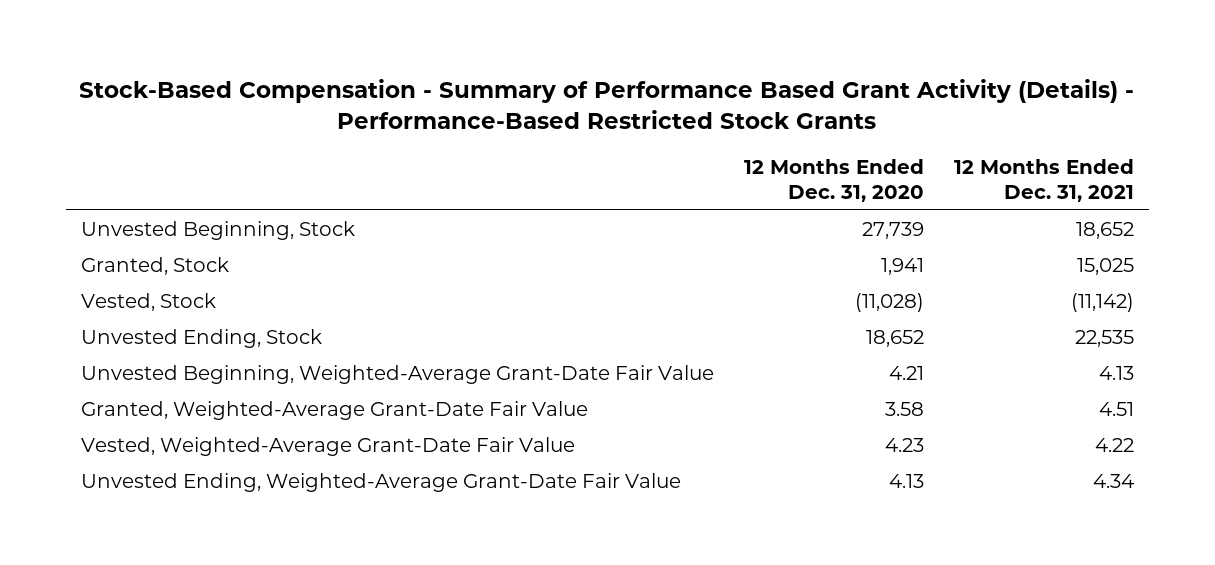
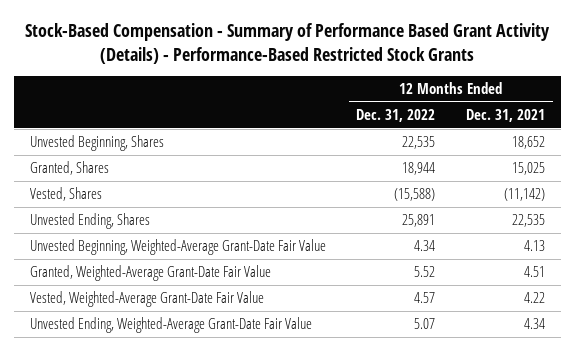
[743,159,924,202] 12 Months Ended Dec. 31, 2020 -> none
none -> [356,109,436,123] Dec. 31, 2022
[81,221,356,241] Unvested Beginning, Stock -> [29,135,164,152] Unvested Beginning, Shares
[81,257,230,276] Granted, Stock -> [29,161,109,176] Granted, Shares
[81,293,217,312] Vested, Stock -> [29,187,102,202] Vested, Shares
[81,329,323,349] Unvested Ending, Stock -> [29,213,150,230] Unvested Ending, Shares

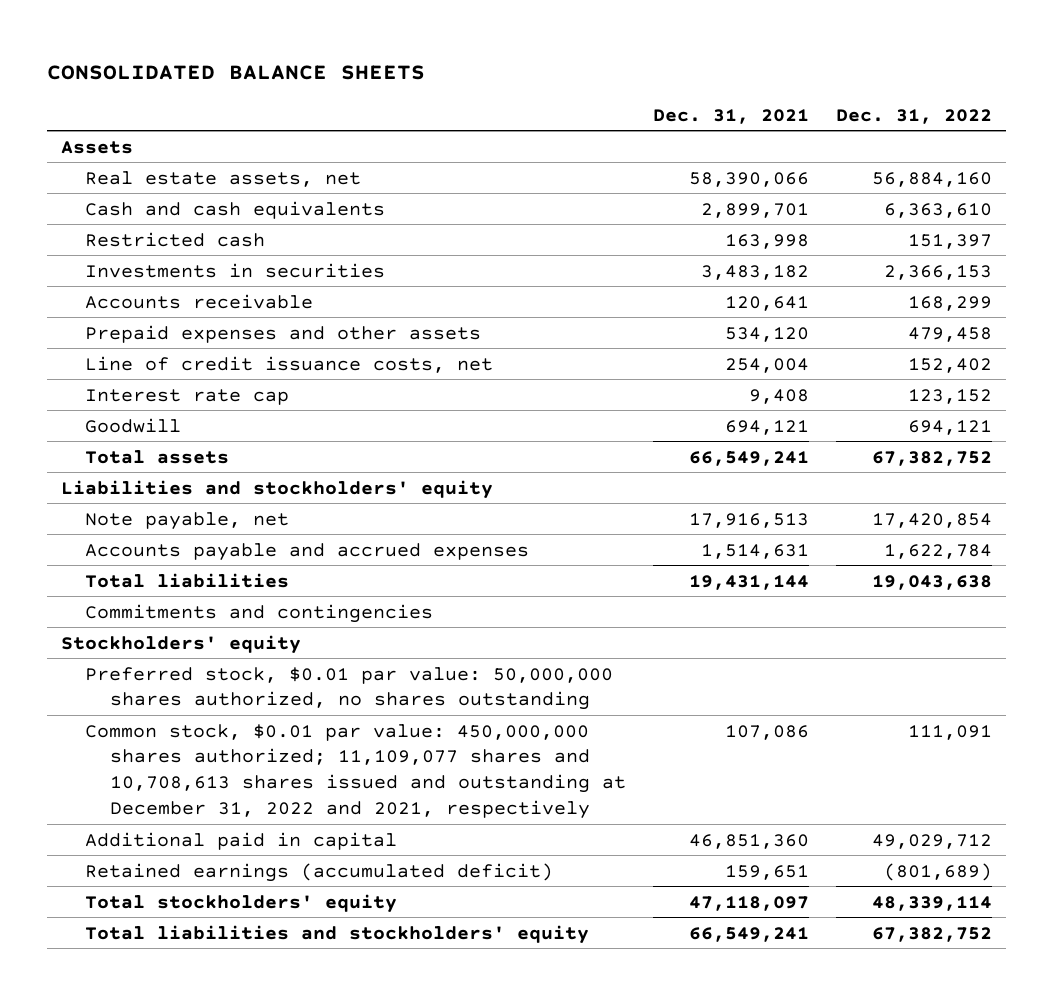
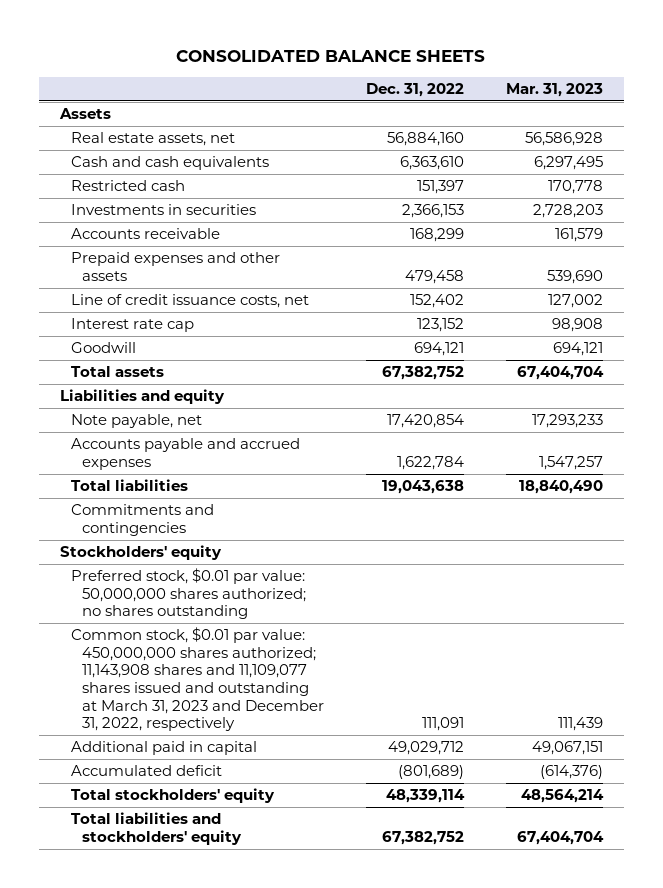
[652,108,809,124] Dec. 31, 2021 -> none
none -> [505,83,603,98] Mar. 31, 2023
[61,479,494,499] Liabilities and stockholders' equity -> [60,389,226,405] Liabilities and equity
[85,666,614,711] Preferred stock, $0.01 par value: 50,000,000 shares authorized, no shares outstanding -> [70,568,306,620] Preferred stock, $0.01 par value: 50,000,000 shares authorized; no shares outstanding
[85,723,626,819] Common stock, $0.01 par value: 450,000,000 shares authorized; 11,109,077 shares and 10,708,613 shares issued and outstanding at December 31, 2022 and 2021, respectively -> [70,627,324,732] Common stock, $0.01 par value: 450,000,000 shares authorized; 11,143,908 shares and 11,109,077 shares issued and outstanding at March 31, 2023 and December 31, 2022, respectively
[85,862,554,882] Retained earnings (accumulated deficit) -> [70,765,222,777] Accumulated deficit

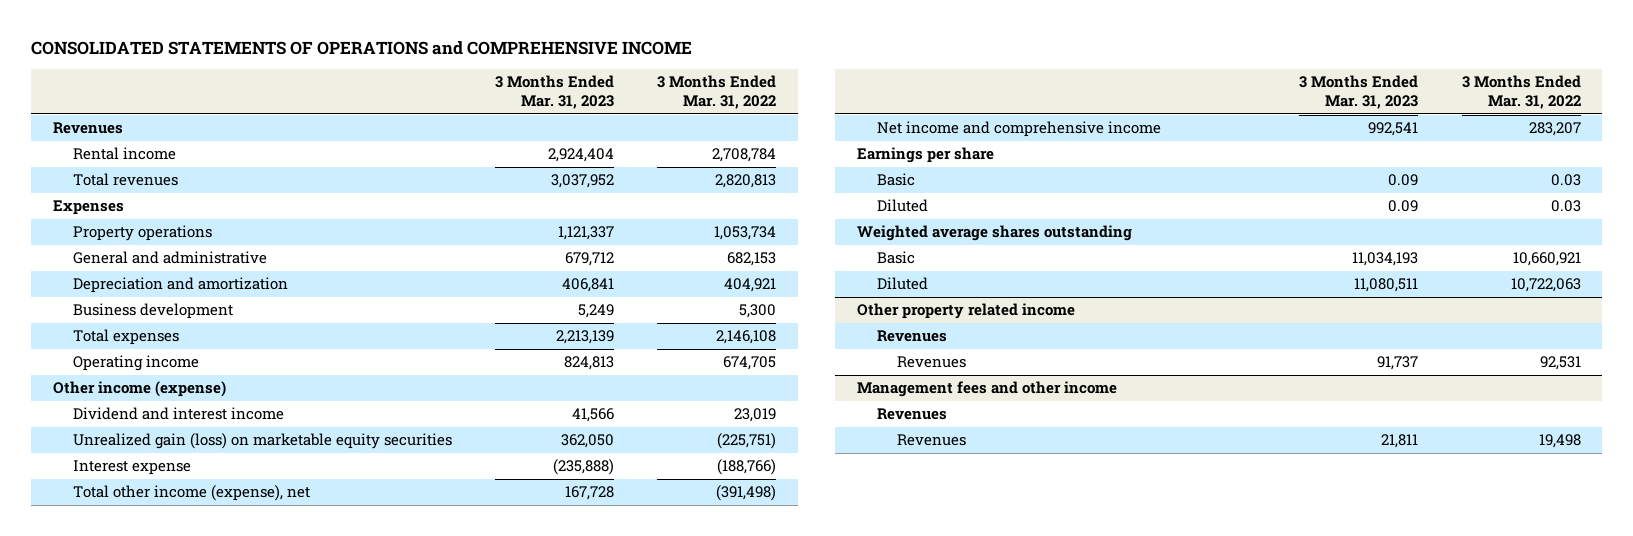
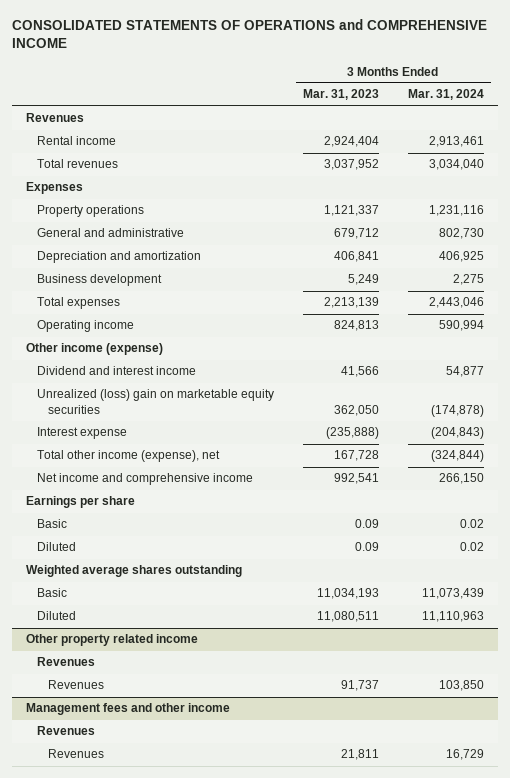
[657,74,777,110] 3 Months Ended Mar. 31, 2022 -> none
none -> [407,89,484,101] Mar. 31, 2024
[72,433,452,450] Unrealized gain (loss) on marketable equity securities -> [36,389,274,414] Unrealized (loss) gain on marketable equity securities

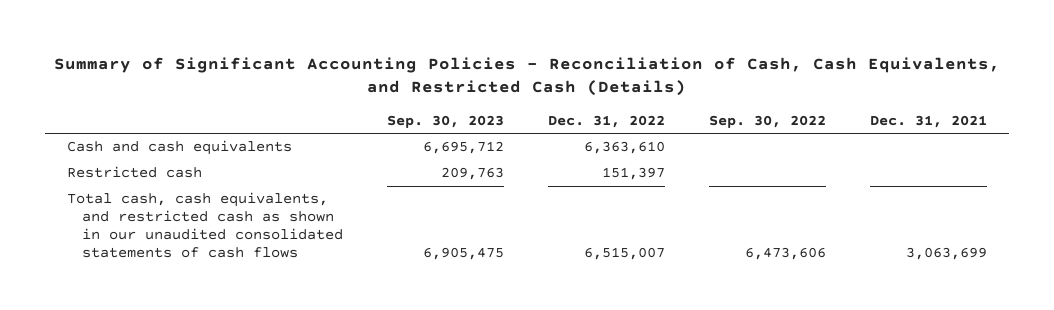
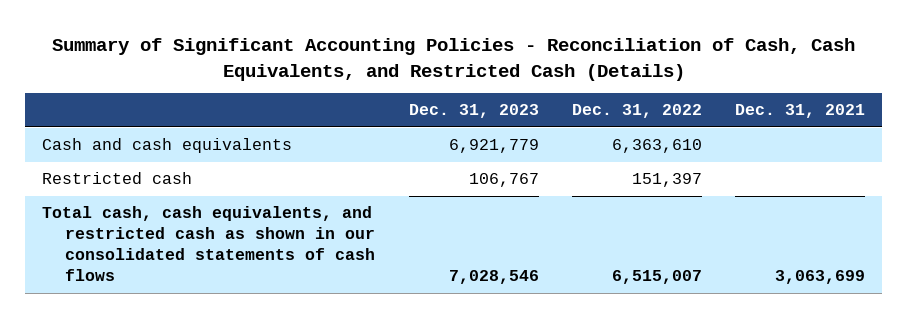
[387,115,505,129] Sep. 30, 2023 -> none
[709,115,827,129] Sep. 30, 2022 -> none
none -> [408,104,539,119] Dec. 31, 2023
[66,192,344,259] Total cash, cash equivalents, and restricted cash as shown in our unaudited consolidated statements of cash flows -> [41,206,376,282] Total cash, cash equivalents, and restricted cash as shown in our consolidated statements of cash flows

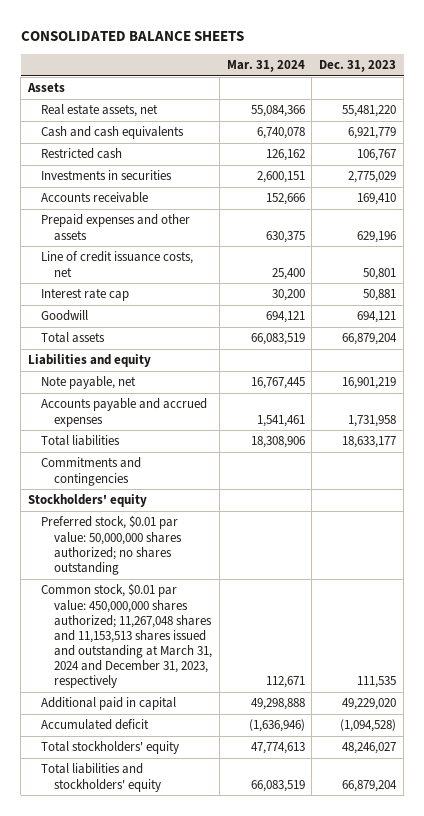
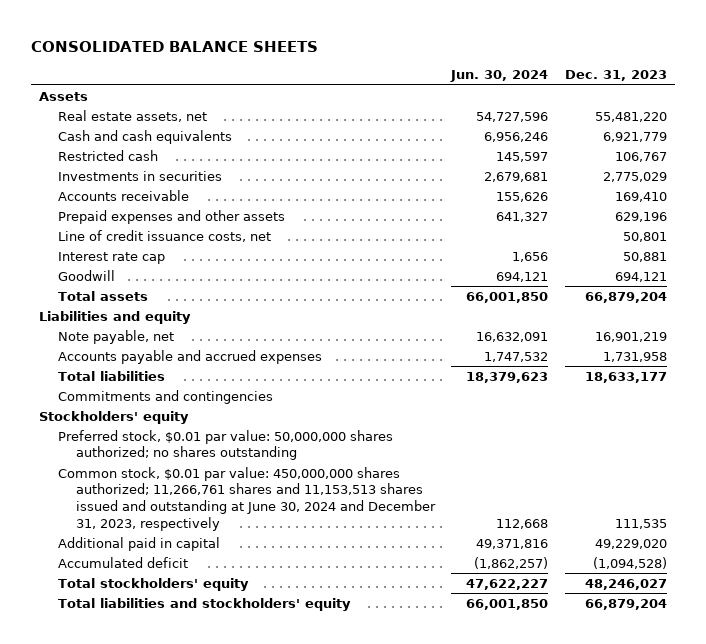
[226,60,305,73] Mar. 31, 2024 -> none
none -> [450,70,549,83] Jun. 30, 2024
[40,583,212,689] Common stock, $0.01 par value: 450,000,000 shares authorized; 11,267,048 shares and 11,153,513 shares issued and outstanding at March 31, 2024 and December 31, 2023, respectively -> [57,466,437,531] Common stock, $0.01 par value: 450,000,000 shares authorized; 11,266,761 shares and 11,153,513 shares issued and outstanding at June 30, 2024 and December 31, 2023, respectively

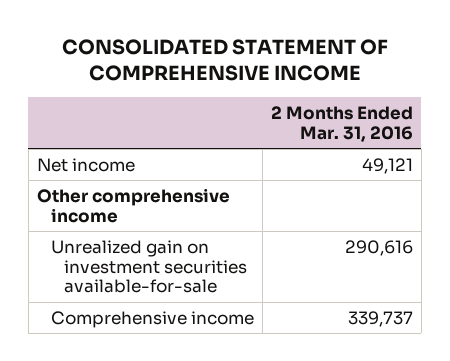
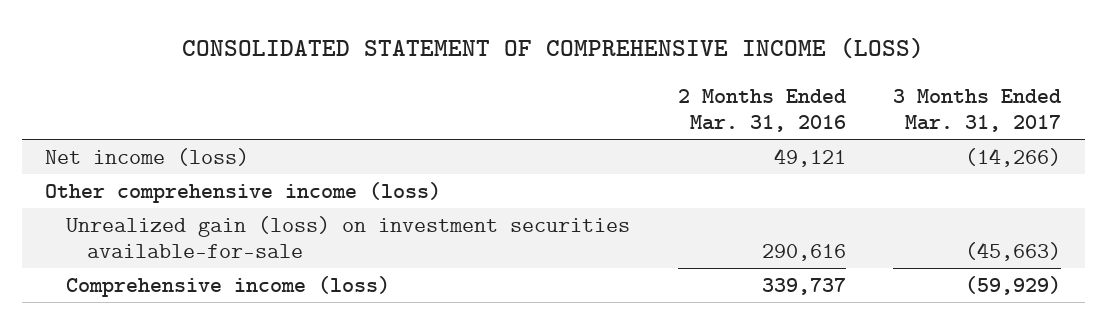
[61,39,388,82] CONSOLIDATED STATEMENT OF COMPREHENSIVE INCOME -> [182,37,925,60] CONSOLIDATED STATEMENT OF COMPREHENSIVE INCOME (LOSS)
none -> [893,88,1062,133] 3 Months Ended Mar. 31, 2017
[36,157,135,172] Net income -> [45,147,250,166] Net income (loss)
[36,187,230,223] Other comprehensive income -> [45,181,442,203] Other comprehensive income (loss)
[50,239,248,294] Unrealized gain on investment securities available-for-sale -> [66,215,631,259] Unrealized gain (loss) on investment securities available-for-sale
[50,310,254,328] Comprehensive income -> [66,275,391,297] Comprehensive income (loss)

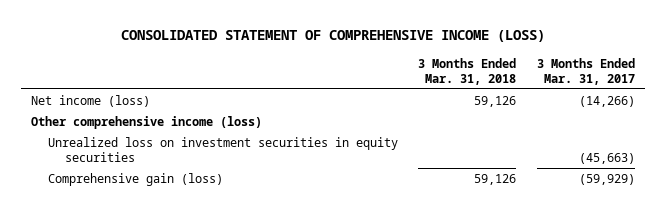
[677,88,846,133] 2 Months Ended Mar. 31, 2016 -> none
none -> [418,57,517,85] 3 Months Ended Mar. 31, 2018
[66,215,631,259] Unrealized gain (loss) on investment securities available-for-sale -> [48,137,399,163] Unrealized loss on investment securities in equity securities
[66,275,391,297] Comprehensive income (loss) -> [48,173,224,187] Comprehensive gain (loss)

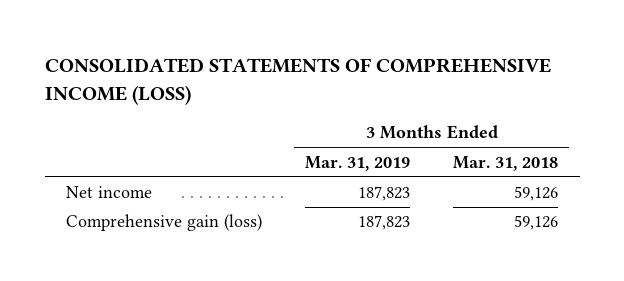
[121,30,546,43] CONSOLIDATED STATEMENT OF COMPREHENSIVE INCOME (LOSS) -> [44,58,551,105] CONSOLIDATED STATEMENTS OF COMPREHENSIVE INCOME (LOSS)
[536,57,635,85] 3 Months Ended Mar. 31, 2017 -> none
none -> [305,155,411,171] Mar. 31, 2019
[31,116,263,130] Other comprehensive income (loss) -> none
[48,137,399,163] Unrealized loss on investment securities in equity securities -> none
[31,95,151,108] Net income (loss) -> [66,186,153,199] Net income

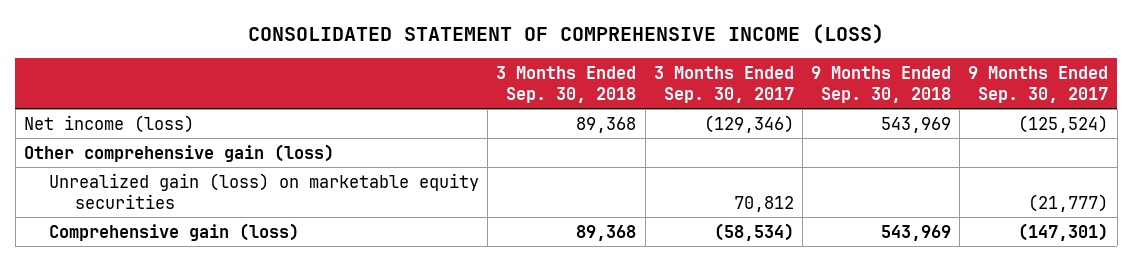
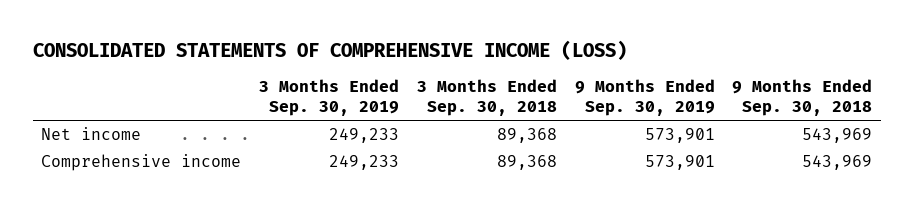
[248,24,885,45] CONSOLIDATED STATEMENT OF COMPREHENSIVE INCOME (LOSS) -> [32,40,627,61] CONSOLIDATED STATEMENTS OF COMPREHENSIVE INCOME (LOSS)
[653,66,794,104] 3 Months Ended Sep. 30, 2017 -> none
[968,66,1109,104] 9 Months Ended Sep. 30, 2017 -> none
none -> [259,78,400,117] 3 Months Ended Sep. 30, 2019
none -> [574,78,715,117] 9 Months Ended Sep. 30, 2019
[23,143,334,162] Other comprehensive gain (loss) -> none
[49,172,480,209] Unrealized gain (loss) on marketable equity securities -> none
[23,114,194,133] Net income (loss) -> [41,126,142,140] Net income
[49,222,300,241] Comprehensive gain (loss) -> [41,153,242,171] Comprehensive income

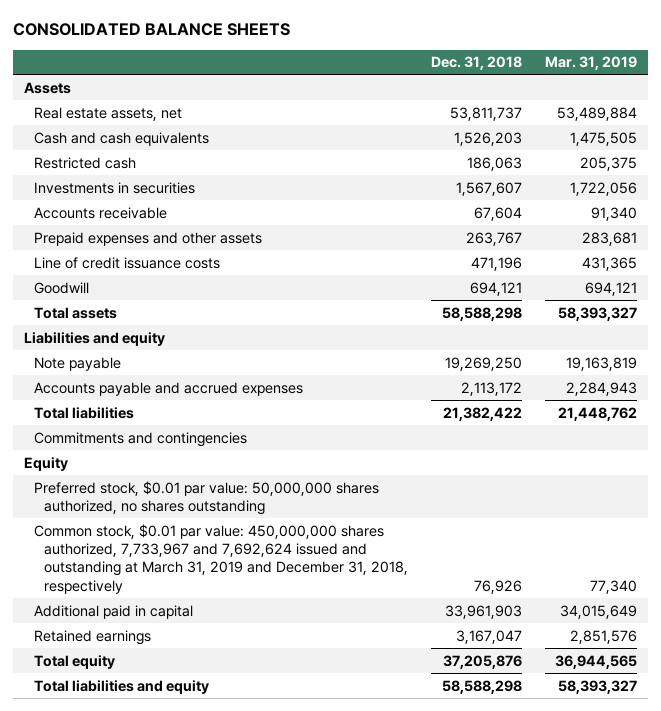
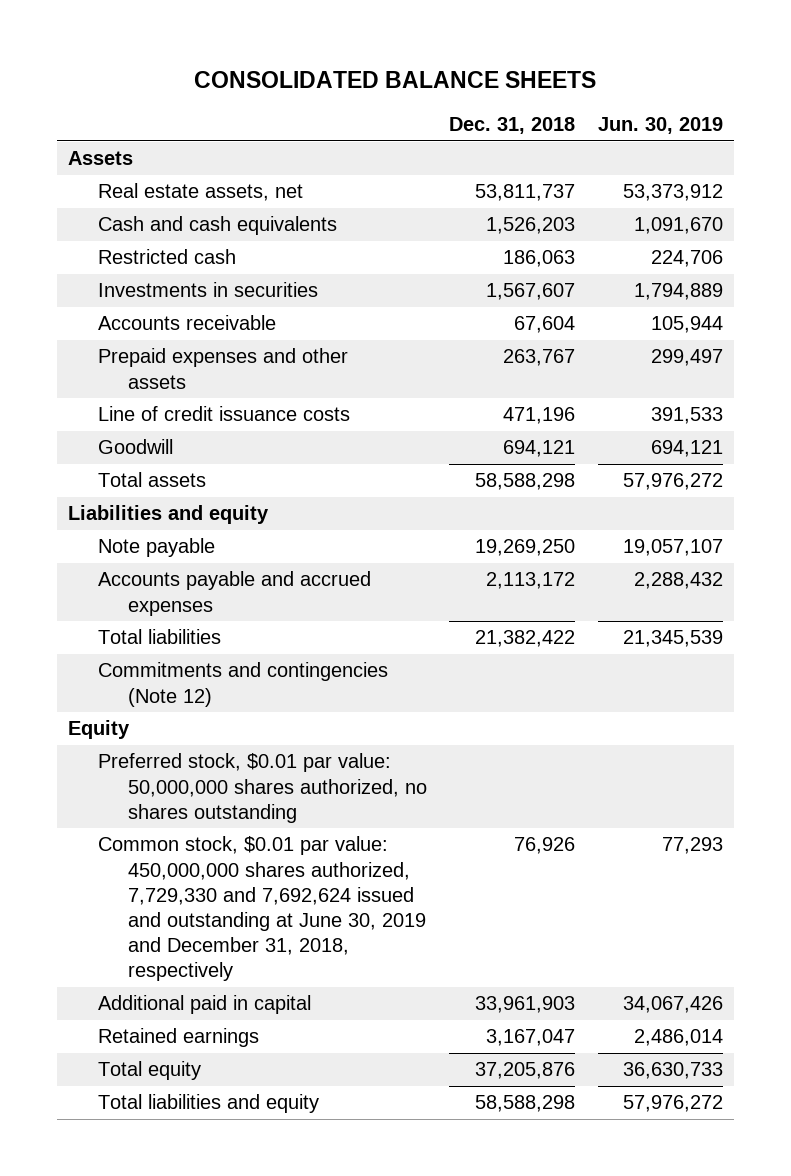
[544,56,637,71] Mar. 31, 2019 -> none
none -> [597,117,723,135] Jun. 30, 2019
[34,431,248,447] Commitments and contingencies -> [97,662,388,707] Commitments and contingencies (Note 12)
[34,523,409,594] Common stock, $0.01 par value: 450,000,000 shares authorized, 7,733,967 and 7,692,624 issued and outstanding at March 31, 2019 and December 31, 2018, respectively -> [97,836,426,982] Common stock, $0.01 par value: 450,000,000 shares authorized, 7,729,330 and 7,692,624 issued and outstanding at June 30, 2019 and December 31, 2018, respectively

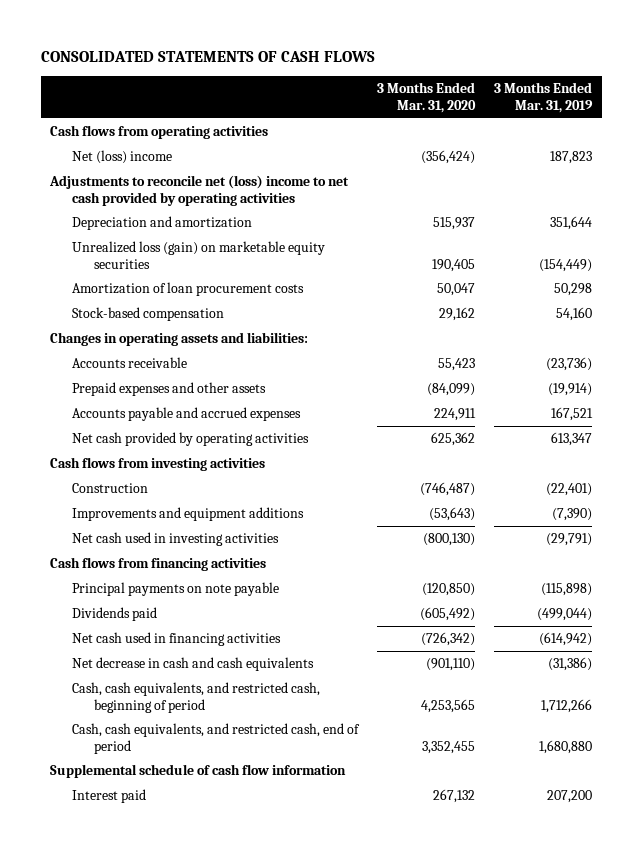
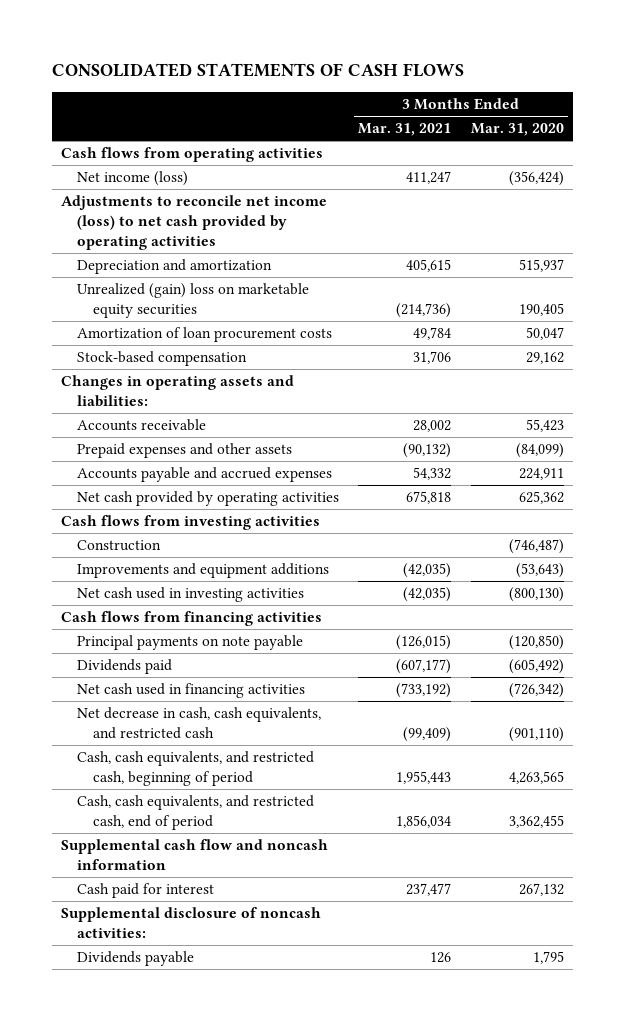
[494,82,594,113] 3 Months Ended Mar. 31, 2019 -> none
none -> [358,123,452,137] Mar. 31, 2021
[71,150,172,165] Net (loss) income -> [77,171,189,187] Net income (loss)
[49,175,350,206] Adjustments to reconcile net (loss) income to net cash provided by operating activities -> [61,195,328,250] Adjustments to reconcile net income (loss) to net cash provided by operating activities
[71,241,325,269] Unrealized loss (gain) on marketable equity securities -> [77,283,310,318] Unrealized (gain) loss on marketable equity securities
[71,657,314,672] Net decrease in cash and cash equivalents -> [77,707,322,739] Net decrease in cash, cash equivalents, and restricted cash
[421,698,476,713] 4,253,565 -> [508,770,564,784] 4,263,565
[422,740,476,754] 3,352,455 -> [508,814,564,828] 3,362,455
[50,764,347,779] Supplemental schedule of cash flow information -> [61,839,329,870] Supplemental cash flow and noncash information
[71,789,146,804] Interest paid -> [77,883,215,899] Cash paid for interest
none -> [61,907,322,938] Supplemental disclosure of noncash activities:
none -> [77,951,195,967] Dividends payable

